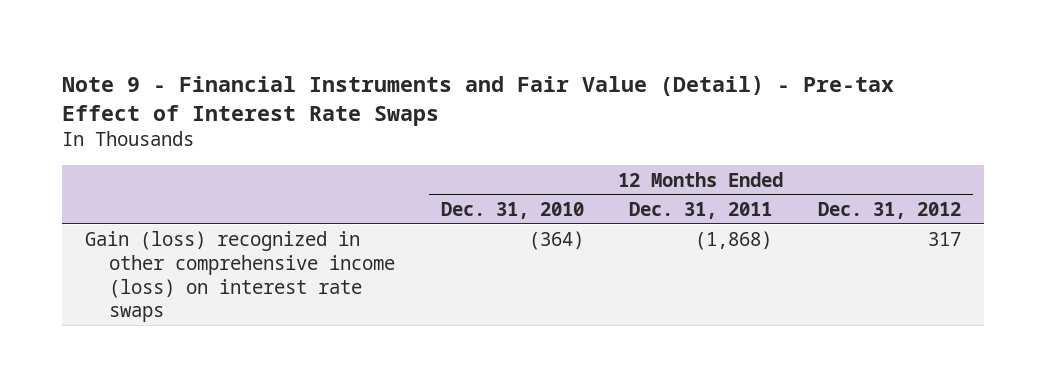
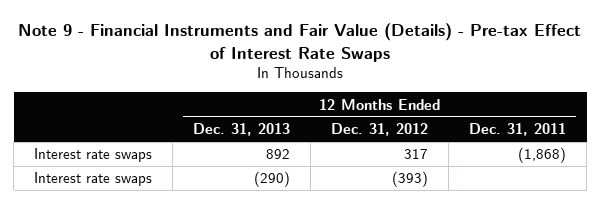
[62,75,895,126] Note 9 - Financial Instruments and Fair Value (Detail) - Pre-tax Effect of Interest Rate Swaps -> [18,23,582,62] Note 9 - Financial Instruments and Fair Value (Details) - Pre-tax Effect of Interest Rate Swaps
[440,201,584,219] Dec. 31, 2010 -> none
none -> [193,122,291,136] Dec. 31, 2013
[85,231,395,323] Gain (loss) recognized in other comprehensive income (loss) on interest rate swaps -> [34,148,153,163] Interest rate swaps
none -> [34,172,153,187] Interest rate swaps

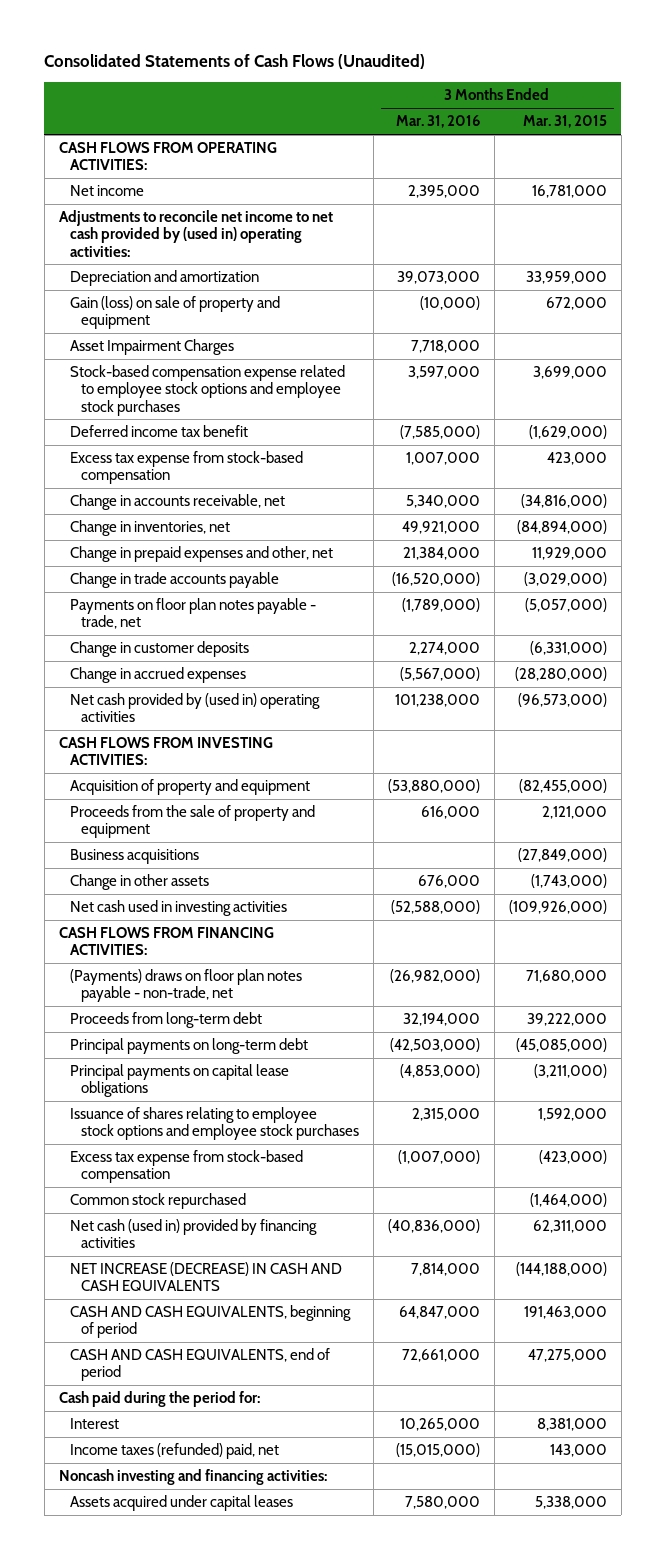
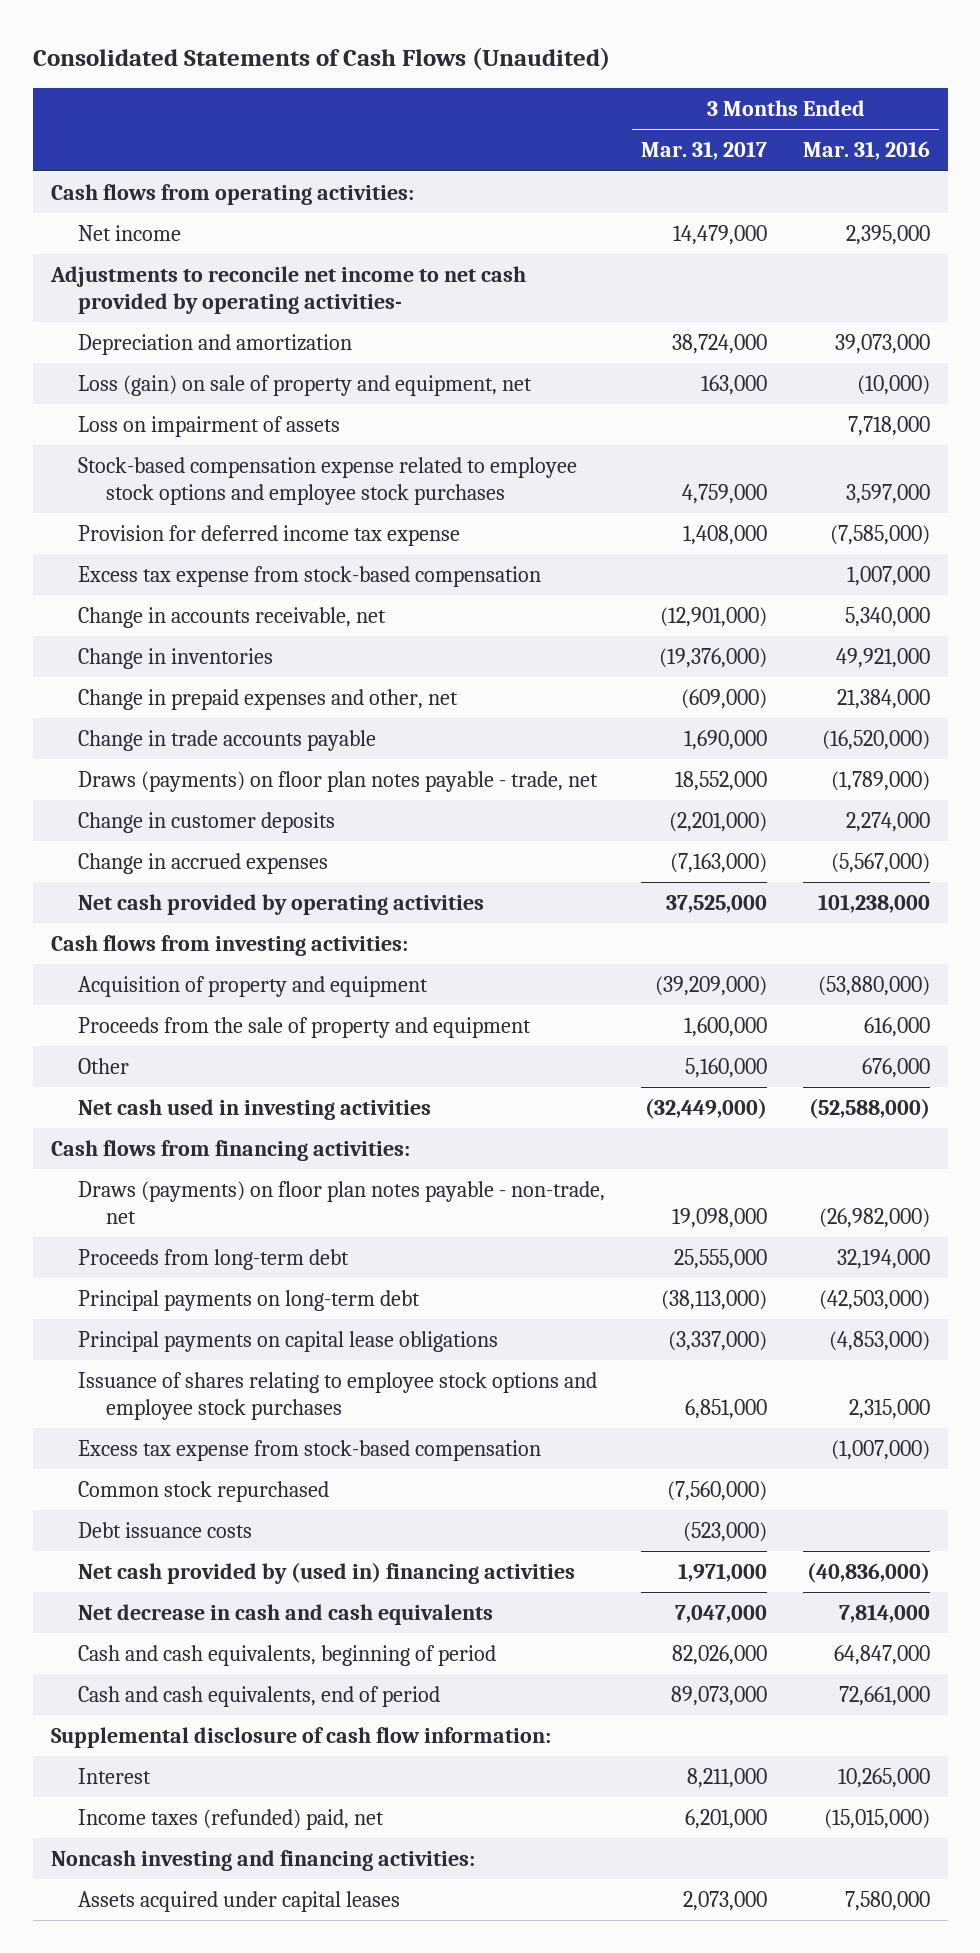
[522,115,607,129] Mar. 31, 2015 -> none
none -> [641,141,768,161] Mar. 31, 2017
[58,142,277,171] CASH FLOWS FROM OPERATING ACTIVITIES: -> [50,184,414,206] Cash flows from operating activities:
[58,210,333,257] Adjustments to reconcile net income to net cash provided by (used in) operating activities: -> [49,266,526,315] Adjustments to reconcile net income to net cash provided by operating activities-
[69,296,280,330] Gain (loss) on sale of property and equipment -> [78,375,533,397] Loss (gain) on sale of property and equipment, net
[69,339,234,356] Asset Impairment Charges -> [78,416,341,438] Loss on impairment of assets
[69,425,248,438] Deferred income tax benefit -> [78,525,461,547] Provision for deferred income tax expense
[69,520,230,537] Change in inventories, net -> [78,648,274,670] Change in inventories
[69,598,316,630] Payments on floor plan notes payable - trade, net -> [78,771,599,793] Draws (payments) on floor plan notes payable - trade, net
[69,693,320,723] Net cash provided by (used in) operating activities -> [78,894,485,916] Net cash provided by operating activities
[58,737,273,766] CASH FLOWS FROM INVESTING ACTIVITIES: -> [50,935,408,957] Cash flows from investing activities:
[69,849,199,865] Business acquisitions -> none
[69,874,209,891] Change in other assets -> [78,1058,130,1075] Other
[58,927,274,956] CASH FLOWS FROM FINANCING ACTIVITIES: -> [50,1140,410,1162] Cash flows from financing activities:
[69,969,302,1003] (Payments) draws on floor plan notes payable - non-trade, net -> [78,1181,606,1225] Draws (payments) on floor plan notes payable - non-trade, net
[58,1391,260,1408] Cash paid during the period for: -> none
none -> [78,1522,253,1539] Debt issuance costs
[69,1219,317,1249] Net cash (used in) provided by financing activities -> [78,1562,576,1585] Net cash provided by (used in) financing activities
[69,1262,342,1292] NET INCREASE (DECREASE) IN CASH AND CASH EQUIVALENTS -> [78,1604,494,1626] Net decrease in cash and cash equivalents
[69,1305,351,1339] CASH AND CASH EQUIVALENTS, beginning of period -> [78,1645,497,1667] Cash and cash equivalents, beginning of period
[69,1348,330,1382] CASH AND CASH EQUIVALENTS, end of period -> [78,1686,441,1708] Cash and cash equivalents, end of period
none -> [50,1727,551,1749] Supplemental disclosure of cash flow information:

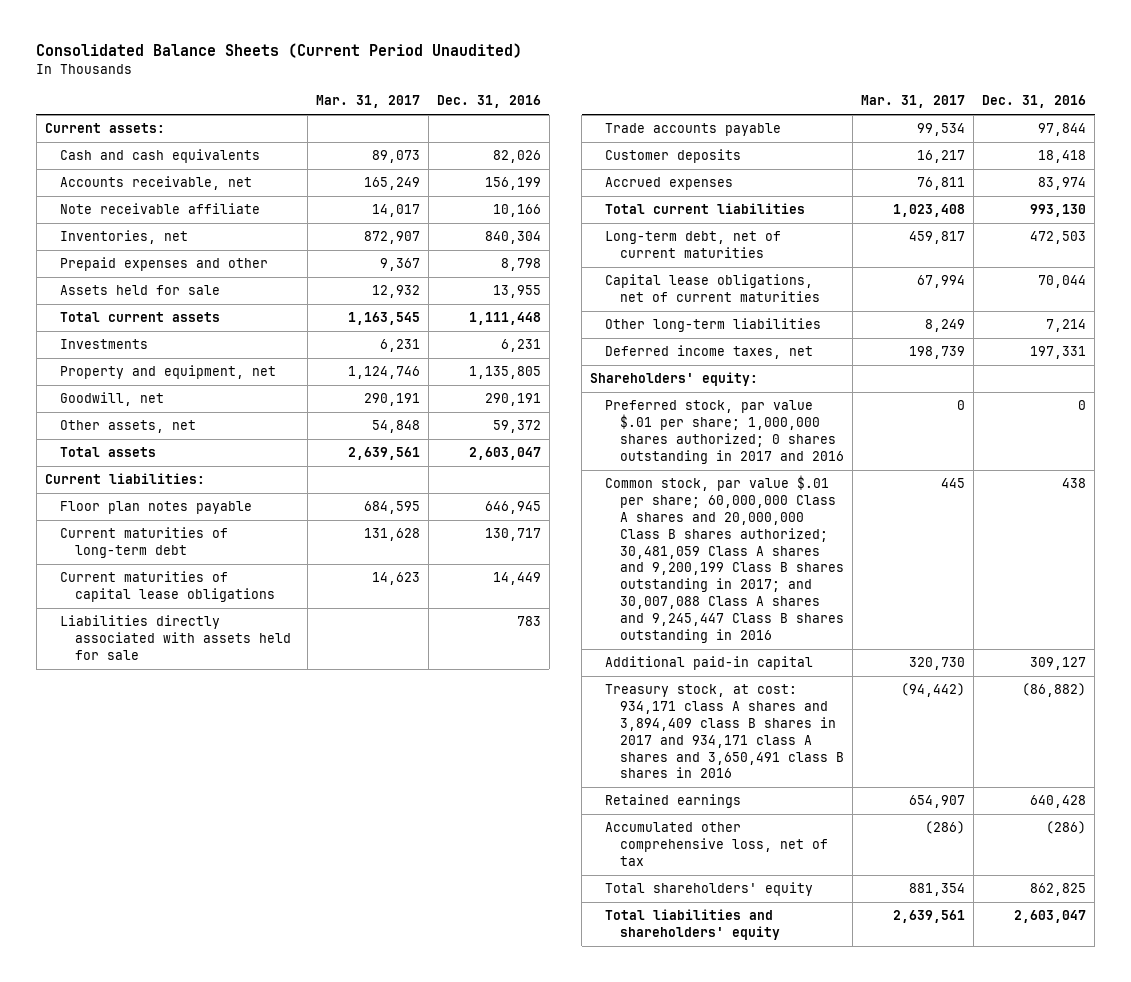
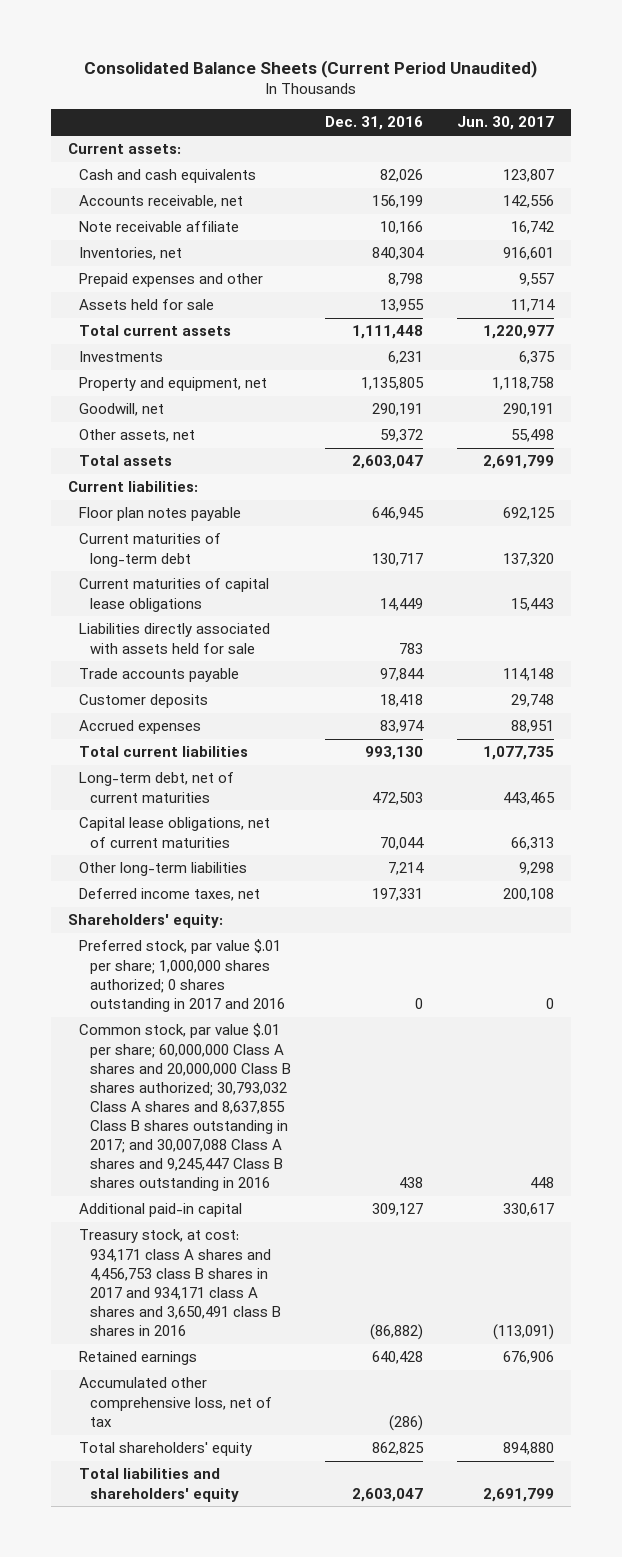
[315,95,420,109] Mar. 31, 2017 -> none
none -> [456,116,554,131] Jun. 30, 2017
[605,475,845,643] Common stock, par value $.01 per share; 60,000,000 Class A shares and 20,000,000 Class B shares authorized; 30,481,059 Class A shares and 9,200,199 Class B shares outstanding in 2017; and 30,007,088 Class A shares and 9,245,447 Class B shares outstanding in 2016 -> [78,1023,291,1192] Common stock, par value $.01 per share; 60,000,000 Class A shares and 20,000,000 Class B shares authorized; 30,793,032 Class A shares and 8,637,855 Class B shares outstanding in 2017; and 30,007,088 Class A shares and 9,245,447 Class B shares outstanding in 2016
[605,684,845,779] Treasury stock, at cost: 934,171 class A shares and 3,894,409 class B shares in 2017 and 934,171 class A shares and 3,650,491 class B shares in 2016 -> [78,1229,281,1337] Treasury stock, at cost: 934,171 class A shares and 4,456,753 class B shares in 2017 and 934,171 class A shares and 3,650,491 class B shares in 2016

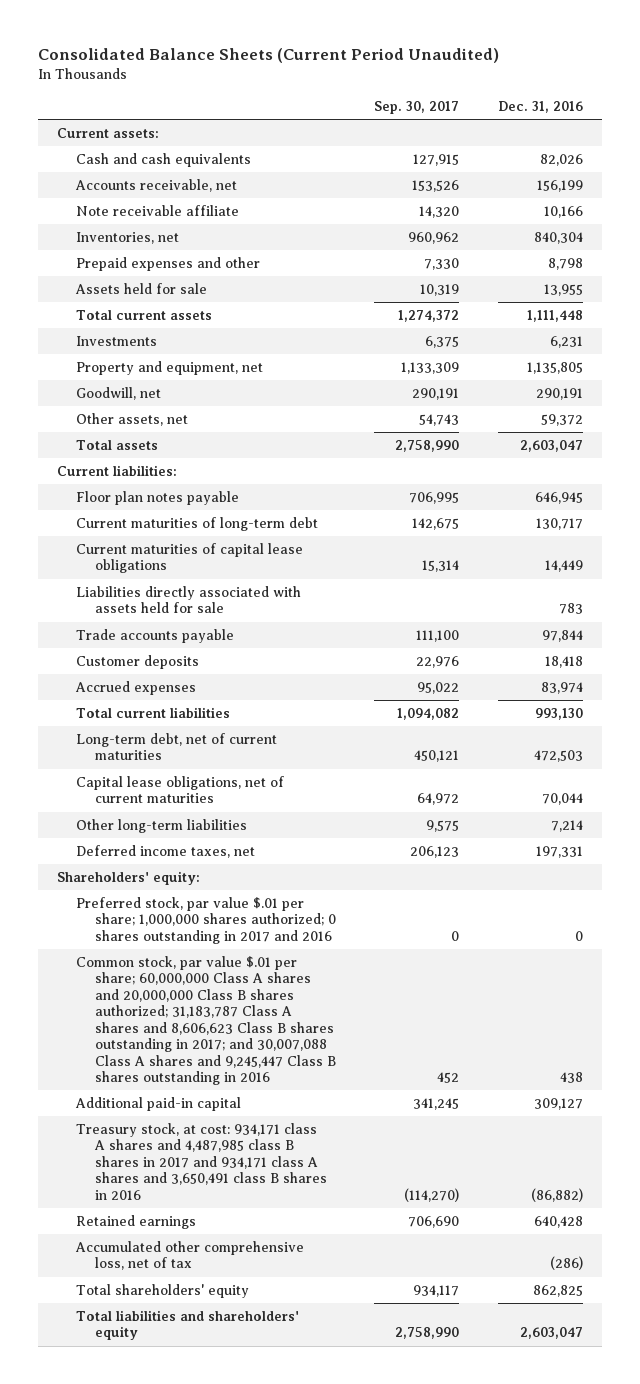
[456,116,554,131] Jun. 30, 2017 -> none
none -> [374,100,460,114] Sep. 30, 2017
[78,1023,291,1192] Common stock, par value $.01 per share; 60,000,000 Class A shares and 20,000,000 Class B shares authorized; 30,793,032 Class A shares and 8,637,855 Class B shares outstanding in 2017; and 30,007,088 Class A shares and 9,245,447 Class B shares outstanding in 2016 -> [75,956,336,1086] Common stock, par value $.01 per share; 60,000,000 Class A shares and 20,000,000 Class B shares authorized; 31,183,787 Class A shares and 8,606,623 Class B shares outstanding in 2017; and 30,007,088 Class A shares and 9,245,447 Class B shares outstanding in 2016
[78,1229,281,1337] Treasury stock, at cost: 934,171 class A shares and 4,456,753 class B shares in 2017 and 934,171 class A shares and 3,650,491 class B shares in 2016 -> [75,1123,327,1200] Treasury stock, at cost: 934,171 class A shares and 4,487,985 class B shares in 2017 and 934,171 class A shares and 3,650,491 class B shares in 2016

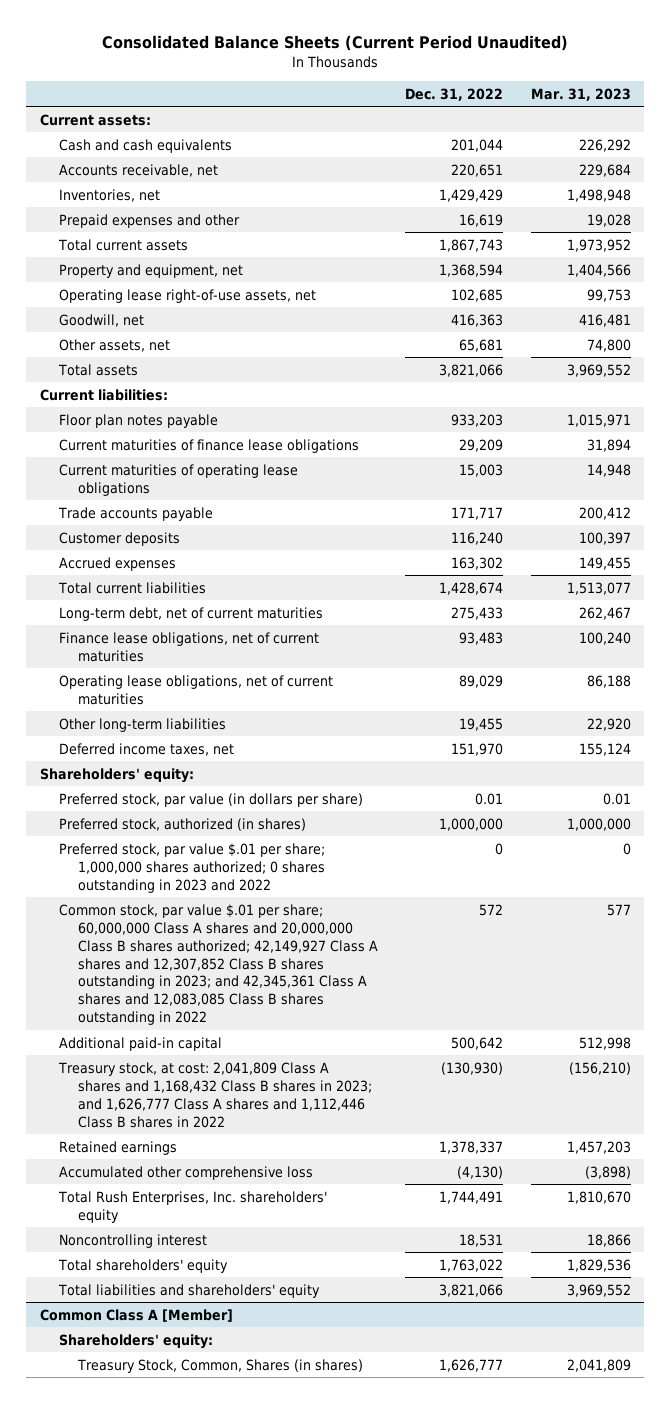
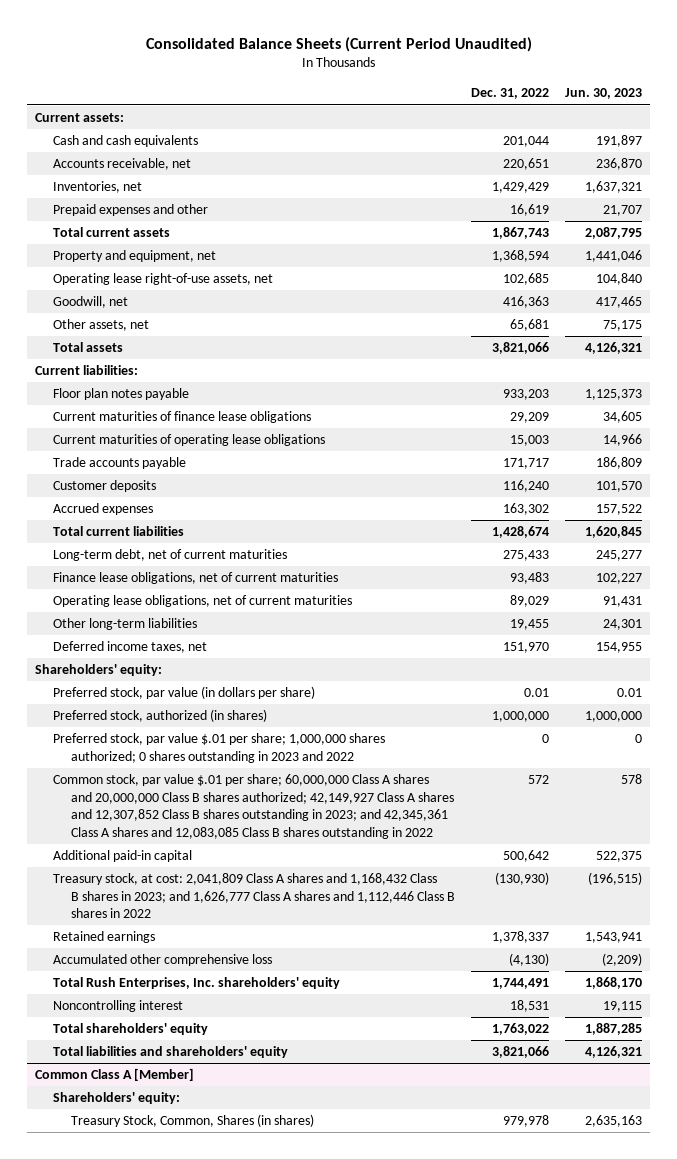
[530,87,631,101] Mar. 31, 2023 -> none
none -> [565,88,643,100] Jun. 30, 2023
[439,1358,504,1372] 1,626,777 -> [502,1115,549,1128] 979,978

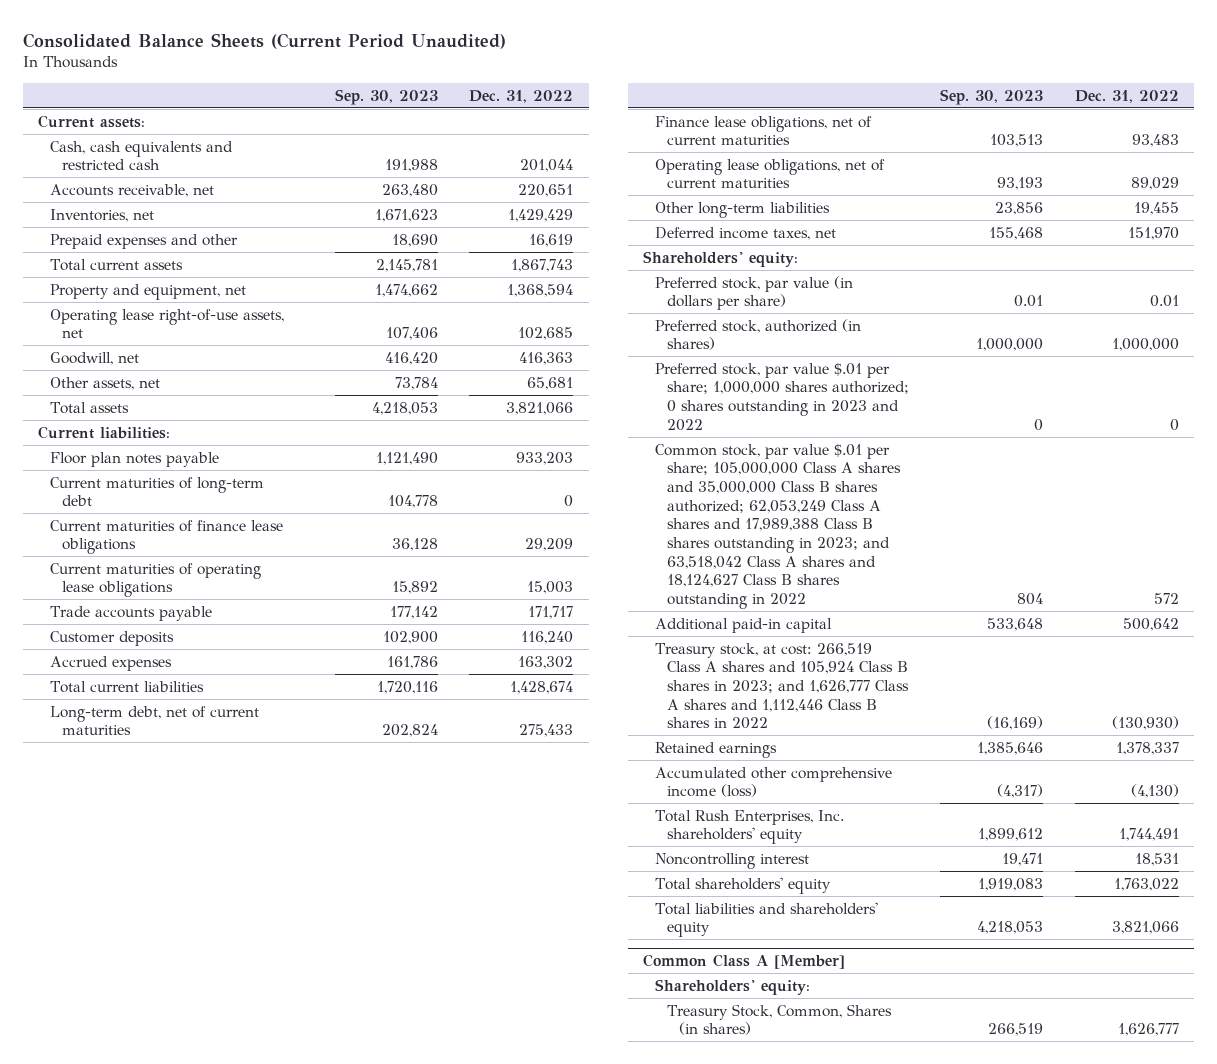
[565,88,643,100] Jun. 30, 2023 -> none
none -> [335,88,439,105] Sep. 30, 2023
[53,135,199,148] Cash and cash equivalents -> [50,140,234,171] Cash, cash equivalents and restricted cash
none -> [50,476,265,507] Current maturities of long-term debt
[53,774,454,839] Common stock, par value $.01 per share; 60,000,000 Class A shares and 20,000,000 Class B shares authorized; 42,149,927 Class A shares and 12,307,852 Class B shares outstanding in 2023; and 42,345,361 Class A shares and 12,083,085 Class B shares outstanding in 2022 -> [655,443,902,609] Common stock, par value $.01 per share; 105,000,000 Class A shares and 35,000,000 Class B shares authorized; 62,053,249 Class A shares and 17,989,388 Class B shares outstanding in 2023; and 63,518,042 Class A shares and 18,124,627 Class B shares outstanding in 2022
[53,873,455,919] Treasury stock, at cost: 2,041,809 Class A shares and 1,168,432 Class B shares in 2023; and 1,626,777 Class A shares and 1,112,446 Class B shares in 2022 -> [655,642,910,730] Treasury stock, at cost: 266,519 Class A shares and 105,924 Class B shares in 2023; and 1,626,777 Class A shares and 1,112,446 Class B shares in 2022
[53,954,273,967] Accumulated other comprehensive loss -> [655,766,893,798] Accumulated other comprehensive income (loss)
[502,1115,549,1128] 979,978 -> [1117,1023,1179,1037] 1,626,777

